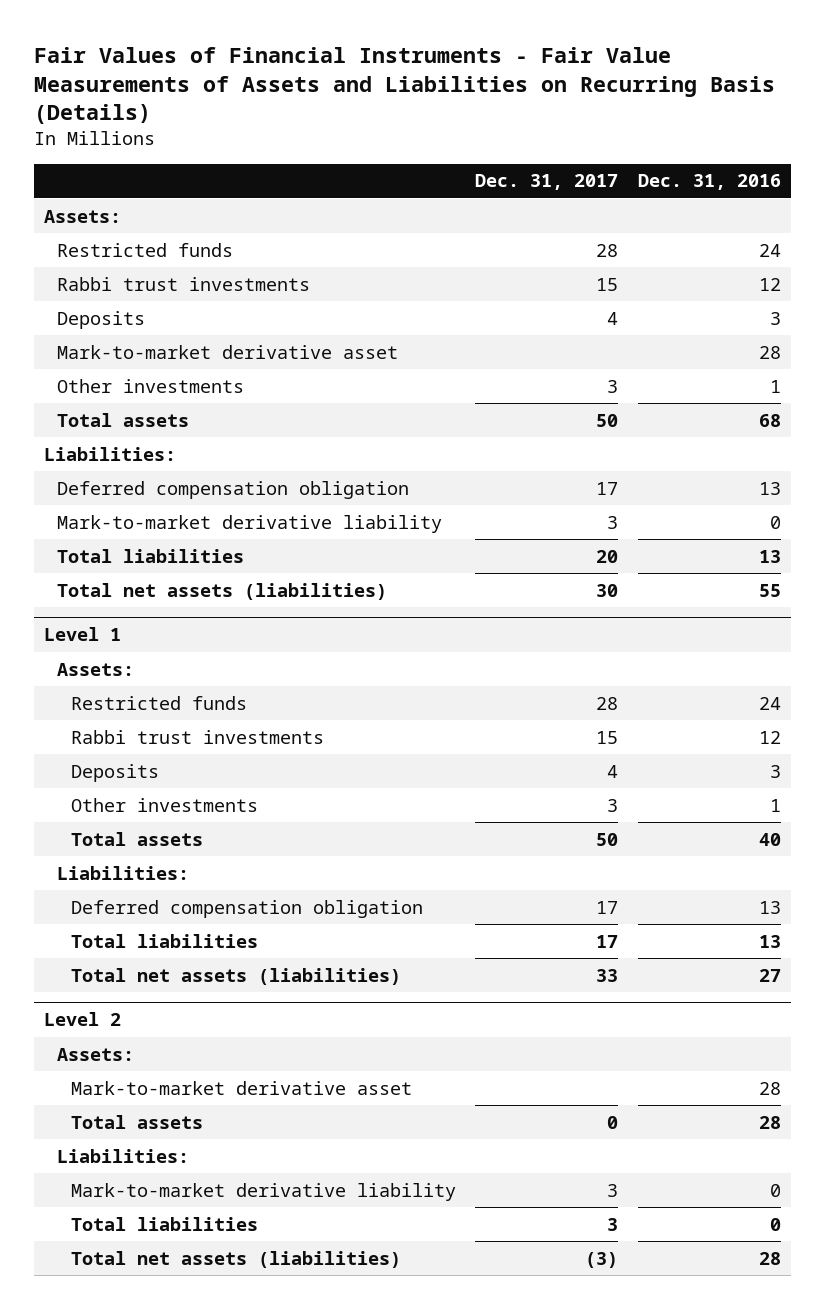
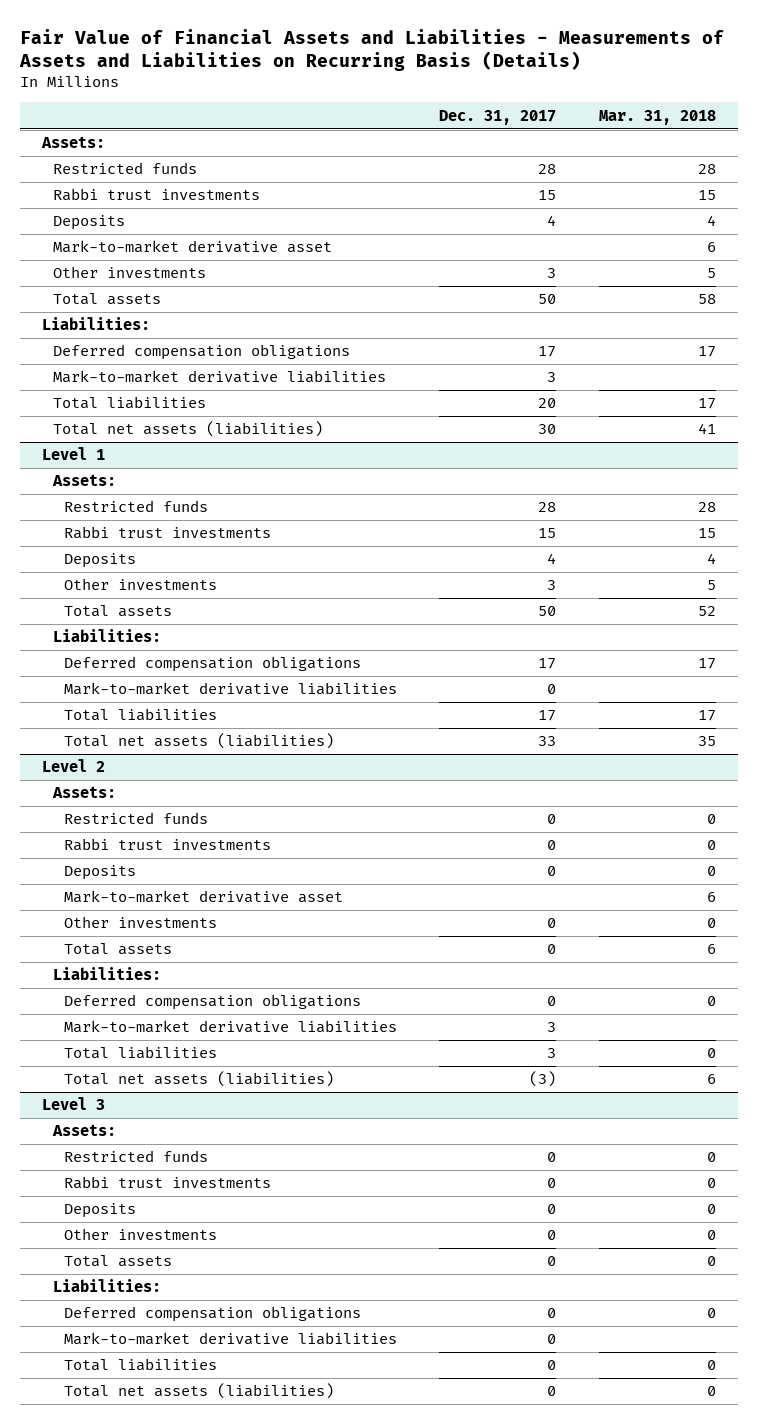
[34,46,776,125] Fair Values of Financial Instruments - Fair Value Measurements of Assets and Liabilities on Recurring Basis (Details) -> [19,28,725,72] Fair Value of Financial Assets and Liabilities - Measurements of Assets and Liabilities on Recurring Basis (Details)
[638,174,782,191] Dec. 31, 2016 -> none
none -> [599,109,717,125] Mar. 31, 2018
[57,480,410,499] Deferred compensation obligation -> [52,344,350,361] Deferred compensation obligations
[57,514,443,533] Mark-to-market derivative liability -> [52,370,386,384] Mark-to-market derivative liabilities
[70,899,423,918] Deferred compensation obligation -> [63,656,361,673] Deferred compensation obligations
none -> [63,682,397,696] Mark-to-market derivative liabilities
none -> [63,812,208,825] Restricted funds
none -> [63,838,271,852] Rabbi trust investments
none -> [63,865,136,881] Deposits
none -> [63,916,217,929] Other investments
none -> [63,994,361,1011] Deferred compensation obligations
[70,1182,456,1201] Mark-to-market derivative liability -> [63,1020,397,1034] Mark-to-market derivative liabilities
none -> [41,1097,105,1111] Level 3
none -> [51,1124,116,1137] Assets:
none -> [63,1150,208,1163] Restricted funds
none -> [63,1176,271,1190] Rabbi trust investments
none -> [63,1203,136,1219] Deposits
none -> [63,1228,217,1241] Other investments
none -> [63,1255,172,1268] Total assets
none -> [52,1279,161,1293] Liabilities:
none -> [63,1306,361,1323] Deferred compensation obligations
none -> [63,1332,397,1346] Mark-to-market derivative liabilities
none -> [63,1358,217,1372] Total liabilities
none -> [63,1383,334,1400] Total net assets (liabilities)

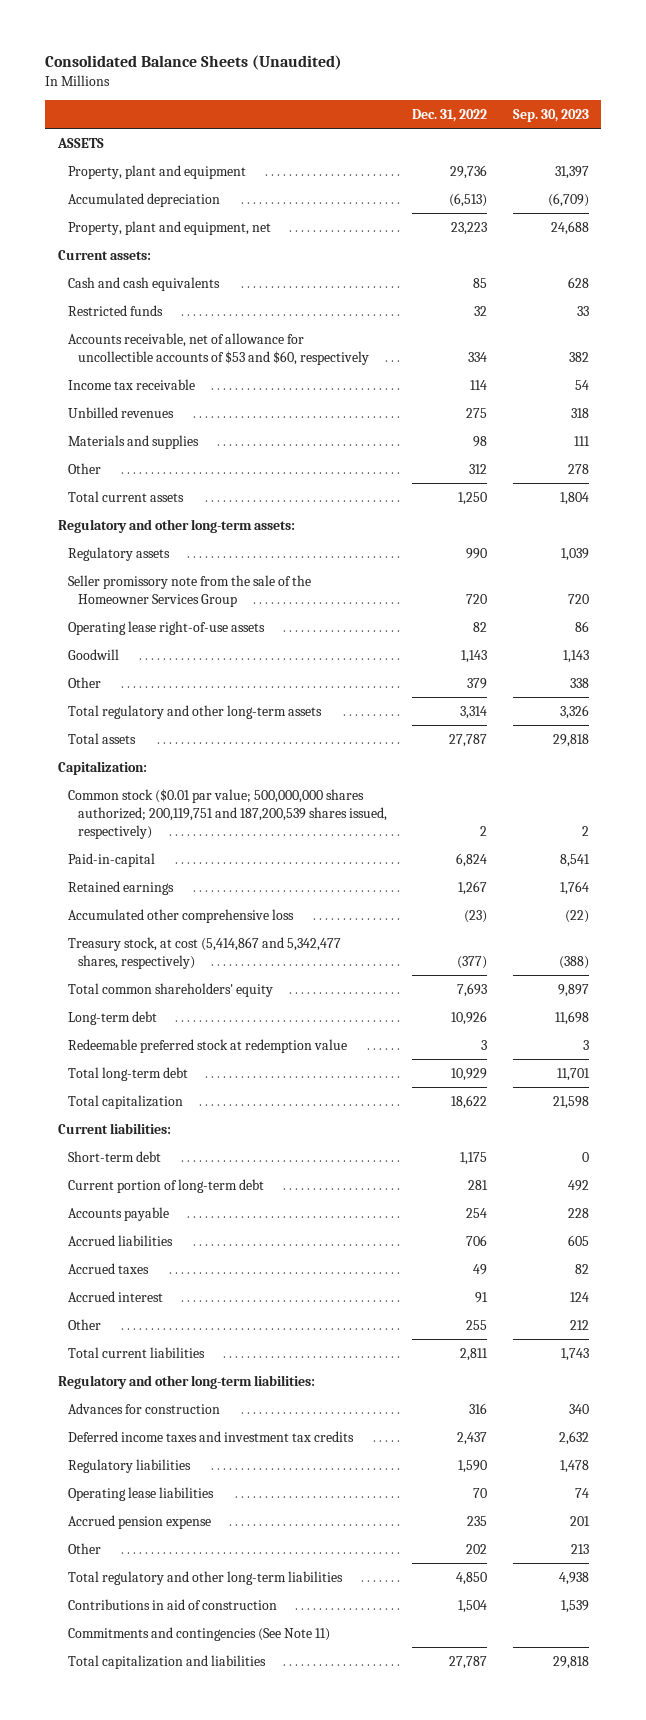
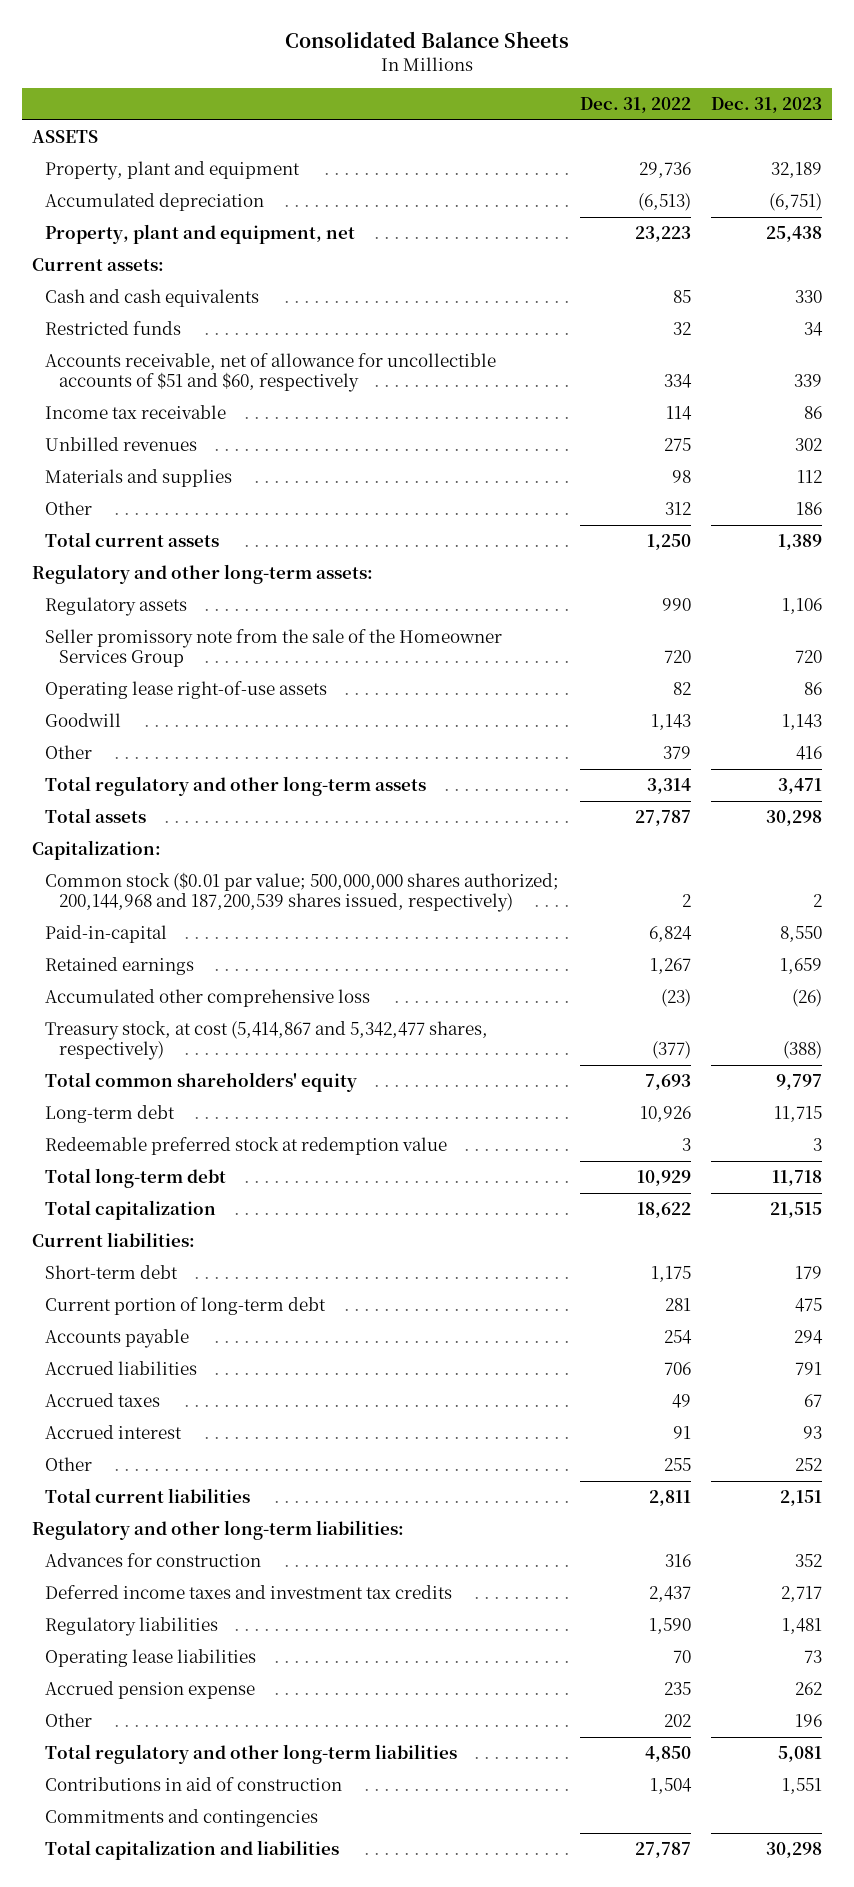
[45,54,343,70] Consolidated Balance Sheets (Unaudited) -> [285,31,570,49] Consolidated Balance Sheets
[512,108,589,122] Sep. 30, 2023 -> none
none -> [711,96,823,113] Dec. 31, 2023
[67,332,370,365] Accounts receivable, net of allowance for uncollectible accounts of $53 and $60, respectively -> [45,353,497,393] Accounts receivable, net of allowance for uncollectible accounts of $51 and $60, respectively
[67,788,388,840] Common stock ($0.01 par value; 500,000,000 shares authorized; 200,119,751 and 187,200,539 shares issued, respectively) -> [45,872,560,913] Common stock ($0.01 par value; 500,000,000 shares authorized; 200,144,968 and 187,200,539 shares issued, respectively)
[67,1626,330,1641] Commitments and contingencies (See Note 11) -> [45,1809,319,1828] Commitments and contingencies

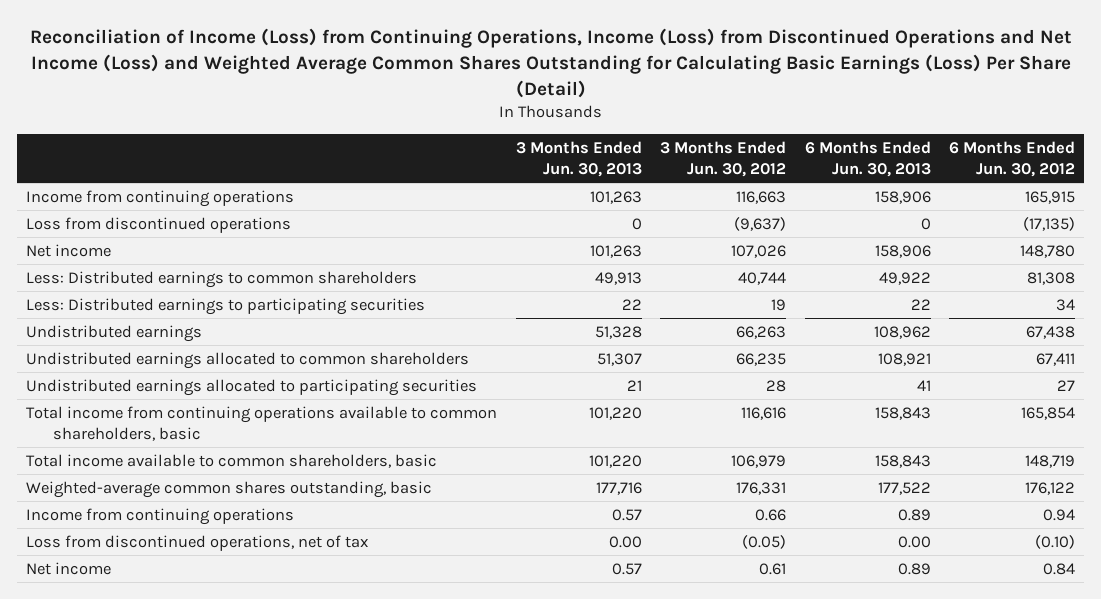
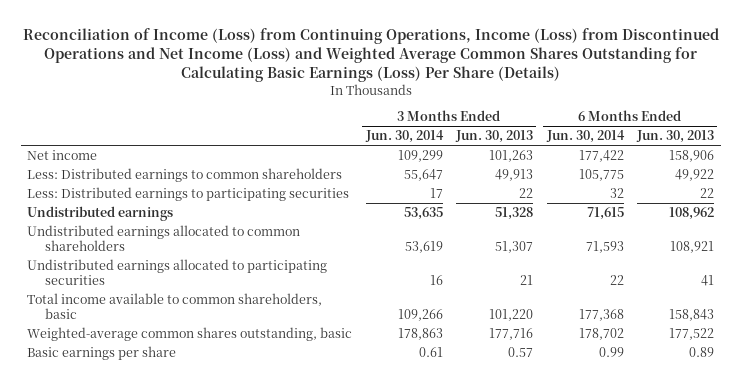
[29,28,1072,98] Reconciliation of Income (Loss) from Continuing Operations, Income (Loss) from Discontinued Operations and Net Income (Loss) and Weighted Average Common Shares Outstanding for Calculating Basic Earnings (Loss) Per Share (Detail) -> [22,27,719,83] Reconciliation of Income (Loss) from Continuing Operations, Income (Loss) from Discontinued Operations and Net Income (Loss) and Weighted Average Common Shares Outstanding for Calculating Basic Earnings (Loss) Per Share (Details)
[660,140,787,177] 3 Months Ended Jun. 30, 2012 -> none
[948,140,1075,177] 6 Months Ended Jun. 30, 2012 -> none
none -> [364,130,444,144] Jun. 30, 2014
none -> [545,130,625,144] Jun. 30, 2014
[26,189,295,207] Income from continuing operations -> none
[26,216,292,233] Loss from discontinued operations -> none
[26,405,498,442] Total income from continuing operations available to common shareholders, basic -> none
[26,507,295,525] Income from continuing operations -> none
[26,534,369,551] Loss from discontinued operations, net of tax -> none
[26,561,112,575] Net income -> [27,346,177,361] Basic earnings per share

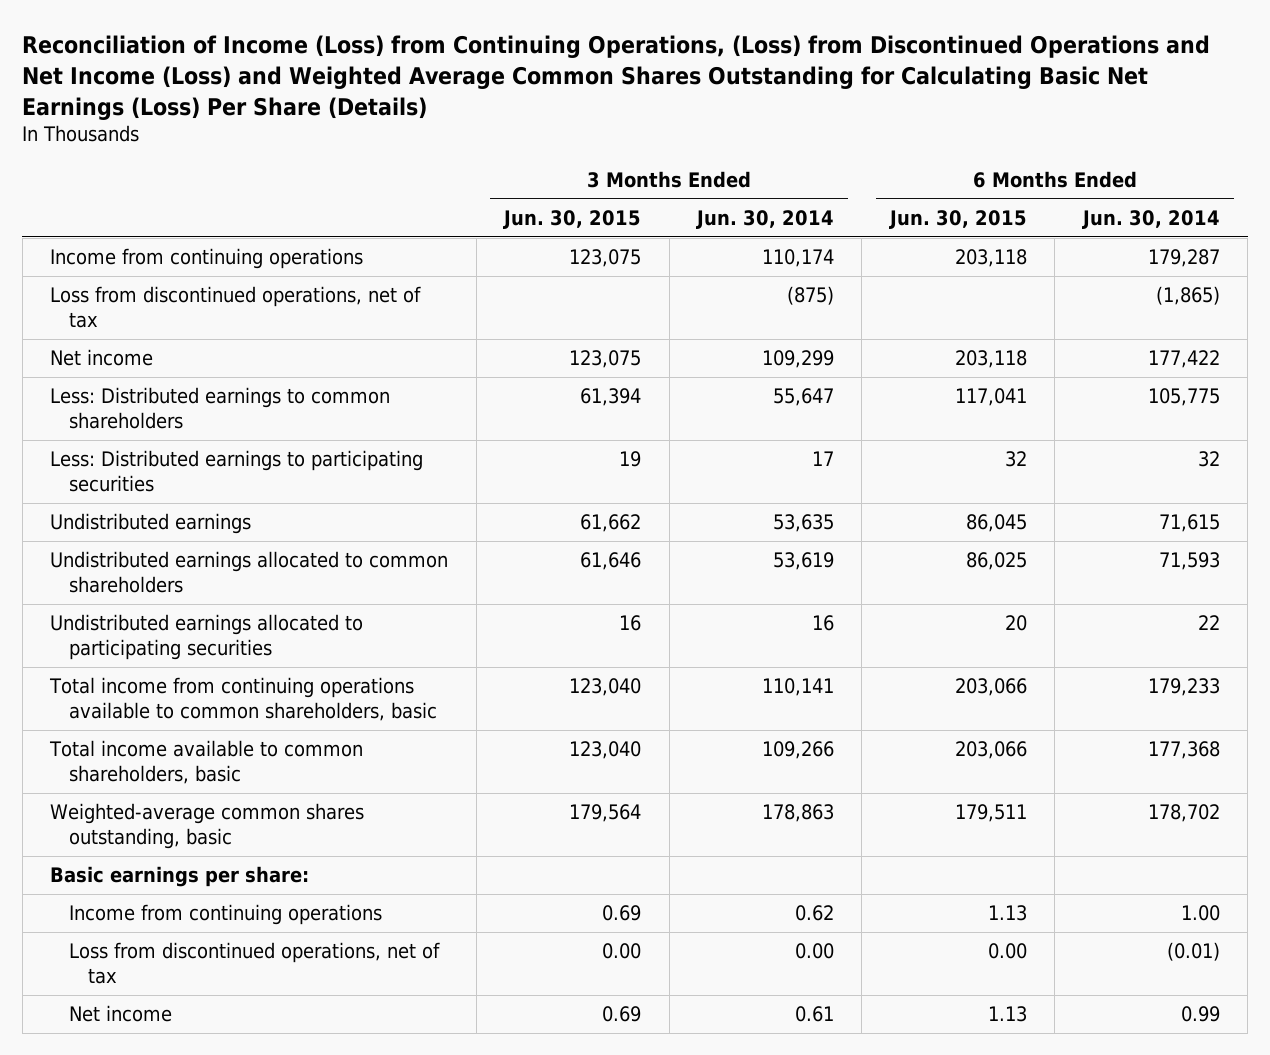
[22,27,719,83] Reconciliation of Income (Loss) from Continuing Operations, Income (Loss) from Discontinued Operations and Net Income (Loss) and Weighted Average Common Shares Outstanding for Calculating Basic Earnings (Loss) Per Share (Details) -> [22,34,1211,120] Reconciliation of Income (Loss) from Continuing Operations, (Loss) from Discontinued Operations and Net Income (Loss) and Weighted Average Common Shares Outstanding for Calculating Basic Net Earnings (Loss) Per Share (Details)
[455,130,534,144] Jun. 30, 2013 -> none
[635,130,714,144] Jun. 30, 2013 -> none
none -> [503,210,642,230] Jun. 30, 2015
none -> [888,210,1027,230] Jun. 30, 2015
none -> [50,248,364,270] Income from continuing operations
none -> [50,286,422,329] Loss from discontinued operations, net of tax
none -> [49,677,438,722] Total income from continuing operations available to common shareholders, basic
none -> [50,866,310,888] Basic earnings per share:
none -> [69,904,383,926] Income from continuing operations
none -> [69,942,441,985] Loss from discontinued operations, net of tax
[27,346,177,361] Basic earnings per share -> [69,1005,173,1023] Net income

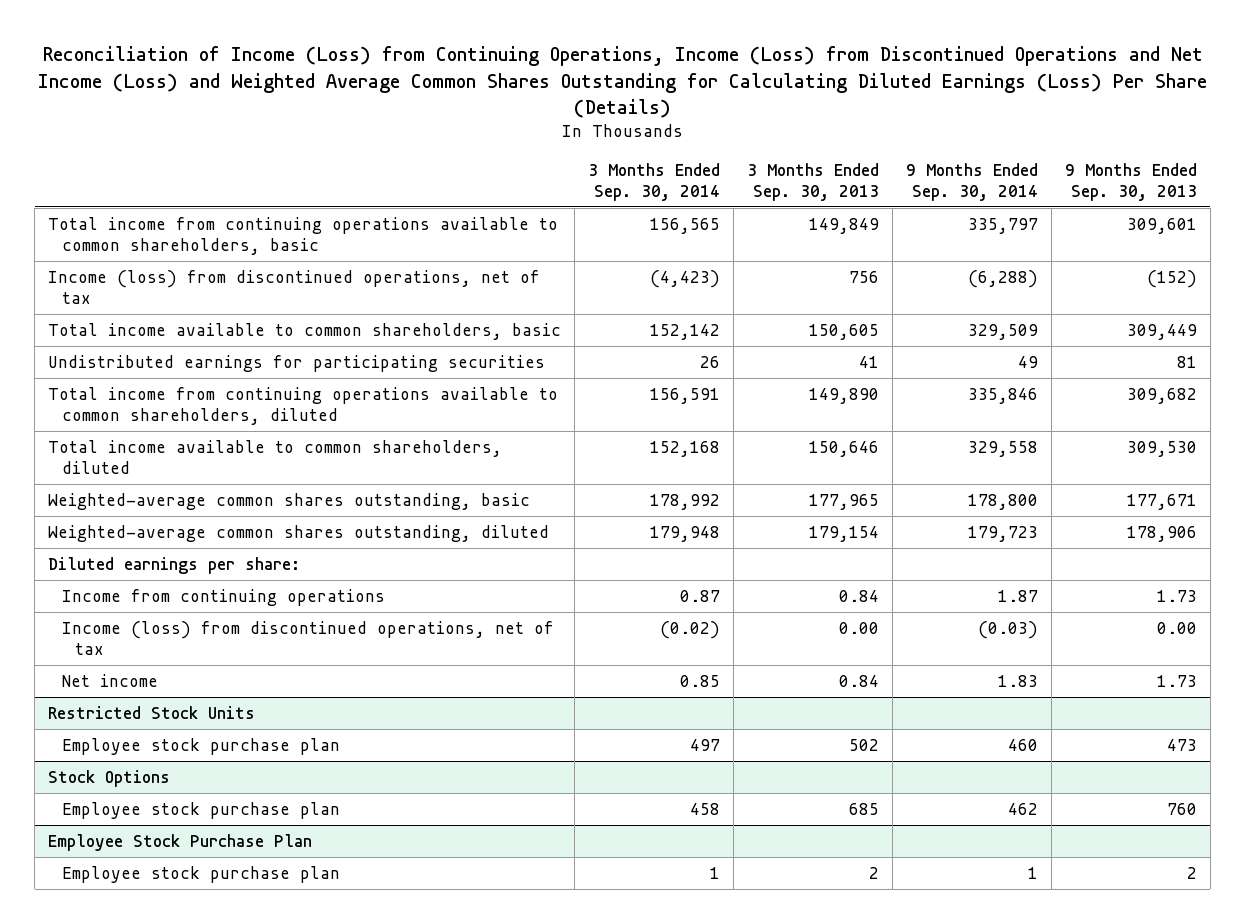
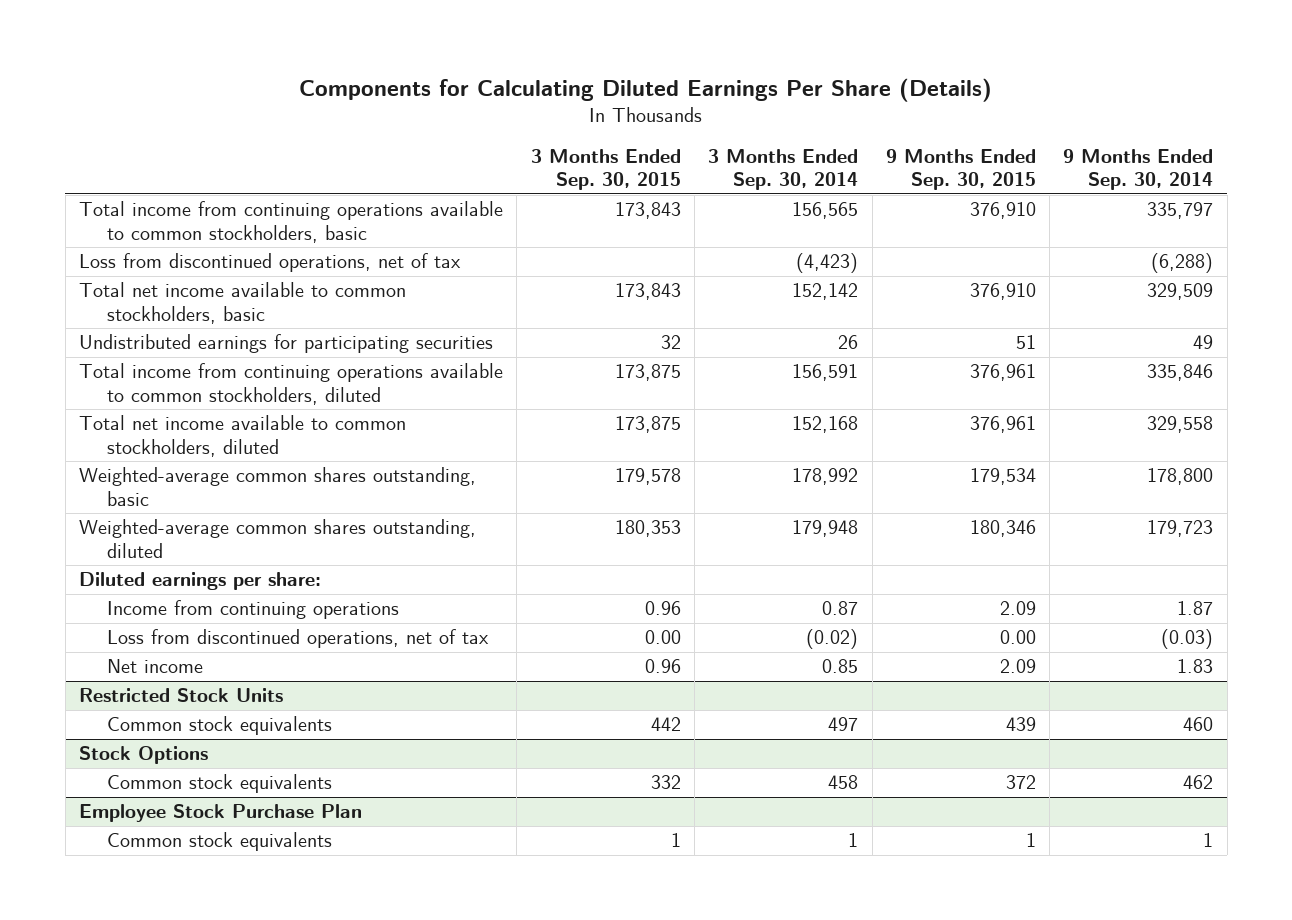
[37,46,1207,119] Reconciliation of Income (Loss) from Continuing Operations, Income (Loss) from Discontinued Operations and Net Income (Loss) and Weighted Average Common Shares Outstanding for Calculating Diluted Earnings (Loss) Per Share (Details) -> [299,77,993,102] Components for Calculating Diluted Earnings Per Share (Details)
[747,163,880,201] 3 Months Ended Sep. 30, 2013 -> none
[1064,163,1197,201] 9 Months Ended Sep. 30, 2013 -> none
none -> [530,148,681,191] 3 Months Ended Sep. 30, 2015
none -> [885,148,1036,191] 9 Months Ended Sep. 30, 2015
[48,216,559,255] Total income from continuing operations available to common shareholders, basic -> [79,201,504,243] Total income from continuing operations available to common stockholders, basic
[48,269,541,304] Income (loss) from discontinued operations, net of tax -> [79,253,462,273] Loss from discontinued operations, net of tax
[48,322,562,340] Total income available to common shareholders, basic -> [79,282,407,324] Total net income available to common stockholders, basic
[48,386,559,425] Total income from continuing operations available to common shareholders, diluted -> [79,363,504,405] Total income from continuing operations available to common stockholders, diluted
[48,439,503,474] Total income available to common shareholders, diluted -> [79,415,407,457] Total net income available to common stockholders, diluted
[61,620,554,655] Income (loss) from discontinued operations, net of tax -> [106,629,489,649] Loss from discontinued operations, net of tax
[61,737,340,755] Employee stock purchase plan -> [106,716,332,736] Common stock equivalents
[61,801,340,819] Employee stock purchase plan -> [106,774,332,794] Common stock equivalents
[61,865,340,883] Employee stock purchase plan -> [106,832,332,852] Common stock equivalents

